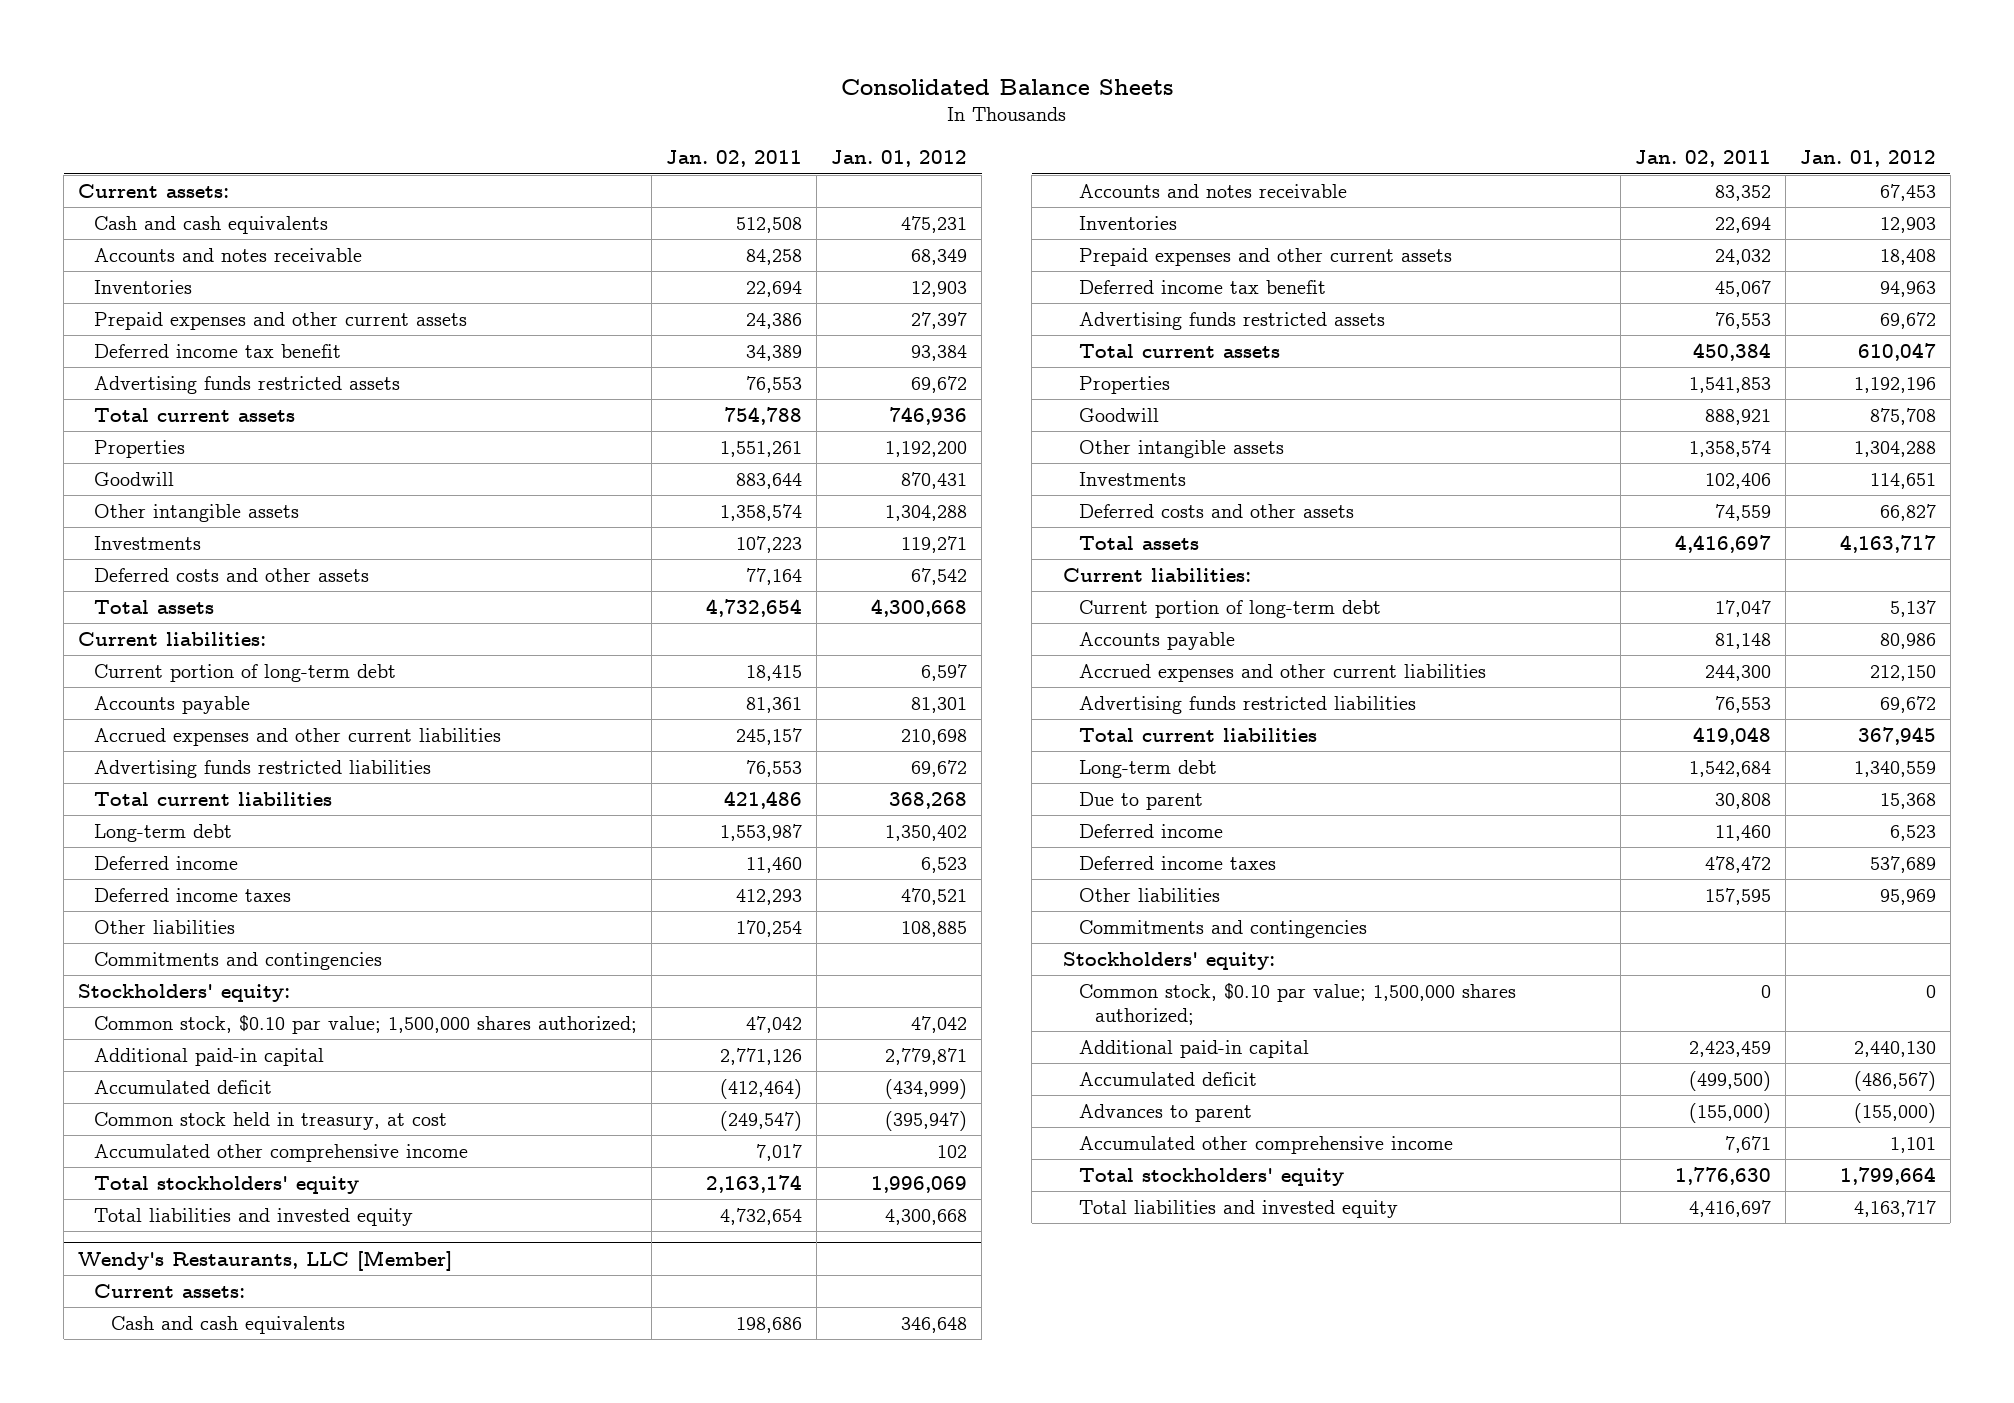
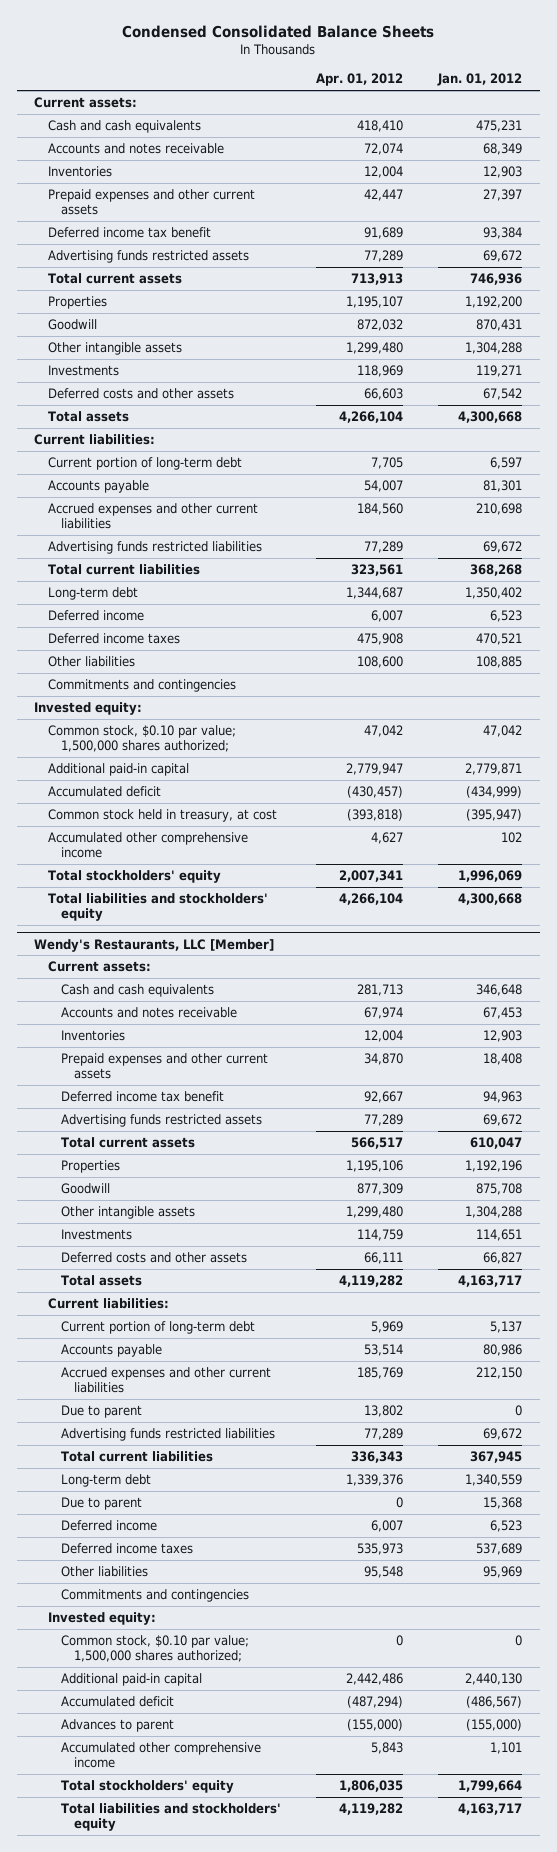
[840,78,1173,95] Consolidated Balance Sheets -> [122,24,435,38] Condensed Consolidated Balance Sheets
[666,150,803,168] Jan. 02, 2011 -> none
none -> [316,73,404,87] Apr. 01, 2012
[78,983,291,1002] Stockholders' equity: -> [34,702,143,716] Invested equity:
[94,1207,414,1226] Total liabilities and invested equity -> [47,893,268,922] Total liabilities and stockholders' equity
none -> [60,1405,142,1419] Due to parent
[1062,951,1275,970] Stockholders' equity: -> [47,1612,156,1626] Invested equity:
[1079,1199,1399,1218] Total liabilities and invested equity -> [60,1803,281,1832] Total liabilities and stockholders' equity

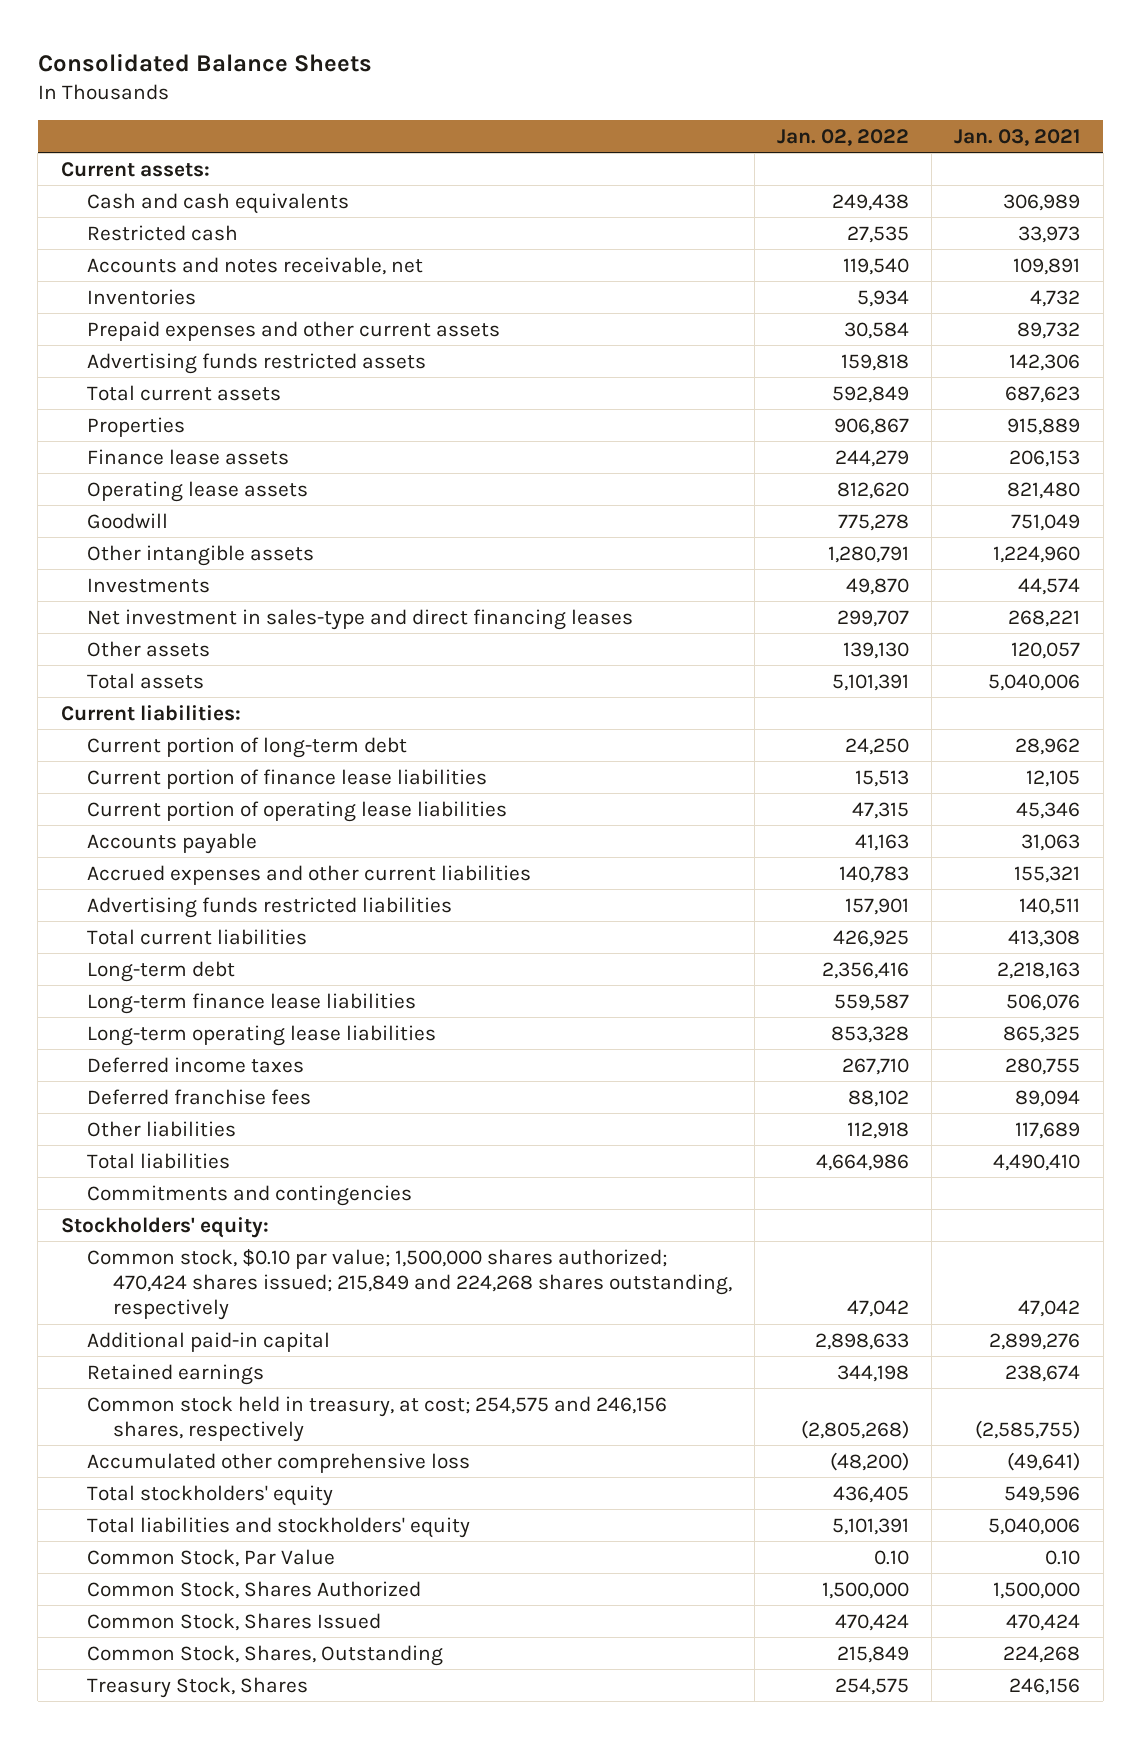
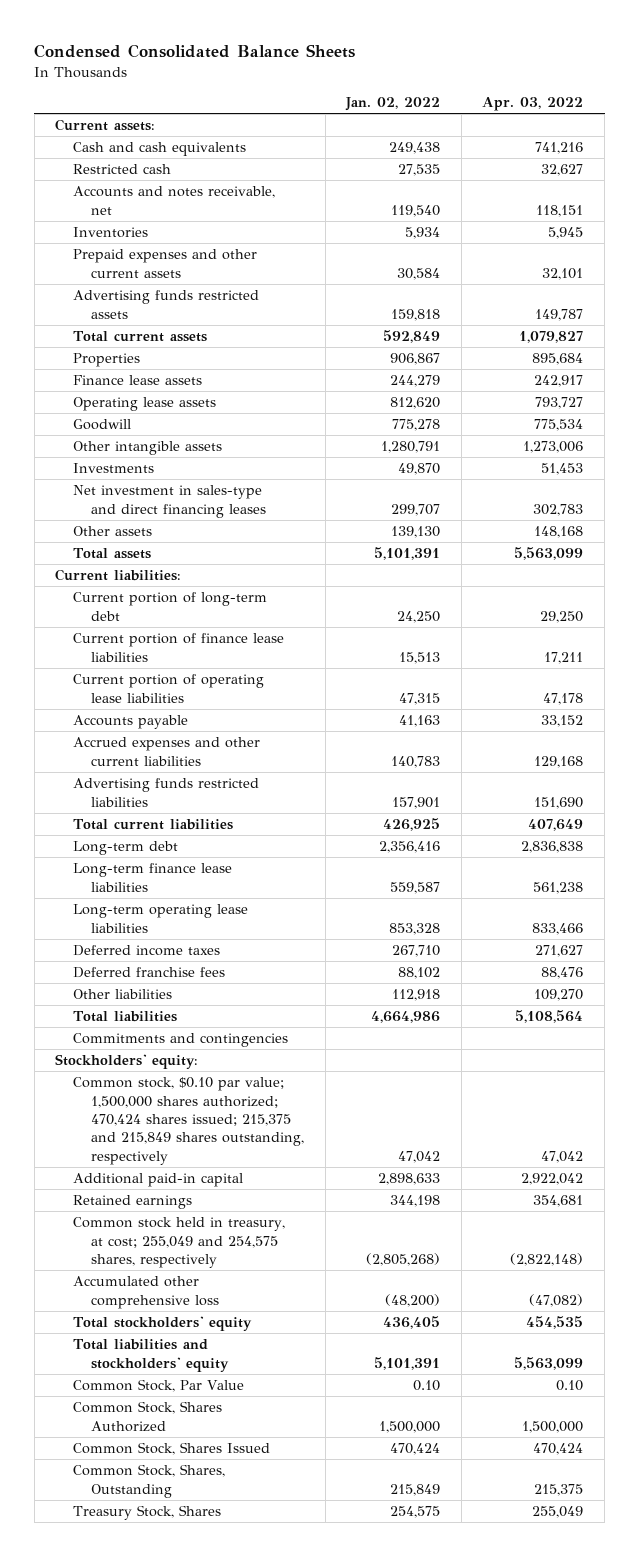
[37,52,372,72] Consolidated Balance Sheets -> [34,44,356,59] Condensed Consolidated Balance Sheets
[954,128,1081,146] Jan. 03, 2021 -> none
none -> [482,97,584,112] Apr. 03, 2022
[86,1248,733,1321] Common stock, $0.10 par value; 1,500,000 shares authorized; 470,424 shares issued; 215,849 and 224,268 shares outstanding, respectively -> [73,1077,305,1165] Common stock, $0.10 par value; 1,500,000 shares authorized; 470,424 shares issued; 215,375 and 215,849 shares outstanding, respectively
[86,1395,667,1442] Common stock held in treasury, at cost; 254,575 and 246,156 shares, respectively -> [73,1217,286,1268] Common stock held in treasury, at cost; 255,049 and 254,575 shares, respectively

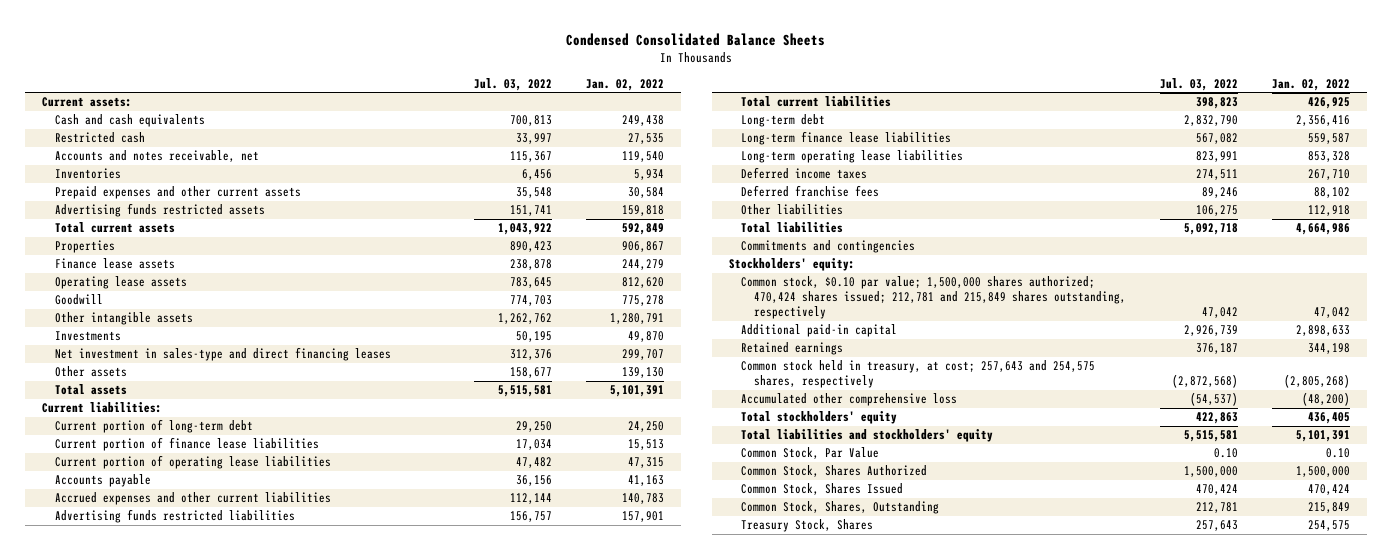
[482,97,584,112] Apr. 03, 2022 -> none
none -> [473,77,552,91] Jul. 03, 2022
[73,1077,305,1165] Common stock, $0.10 par value; 1,500,000 shares authorized; 470,424 shares issued; 215,375 and 215,849 shares outstanding, respectively -> [741,276,1127,319] Common stock, $0.10 par value; 1,500,000 shares authorized; 470,424 shares issued; 212,781 and 215,849 shares outstanding, respectively
[73,1217,286,1268] Common stock held in treasury, at cost; 255,049 and 254,575 shares, respectively -> [741,360,1096,389] Common stock held in treasury, at cost; 257,643 and 254,575 shares, respectively

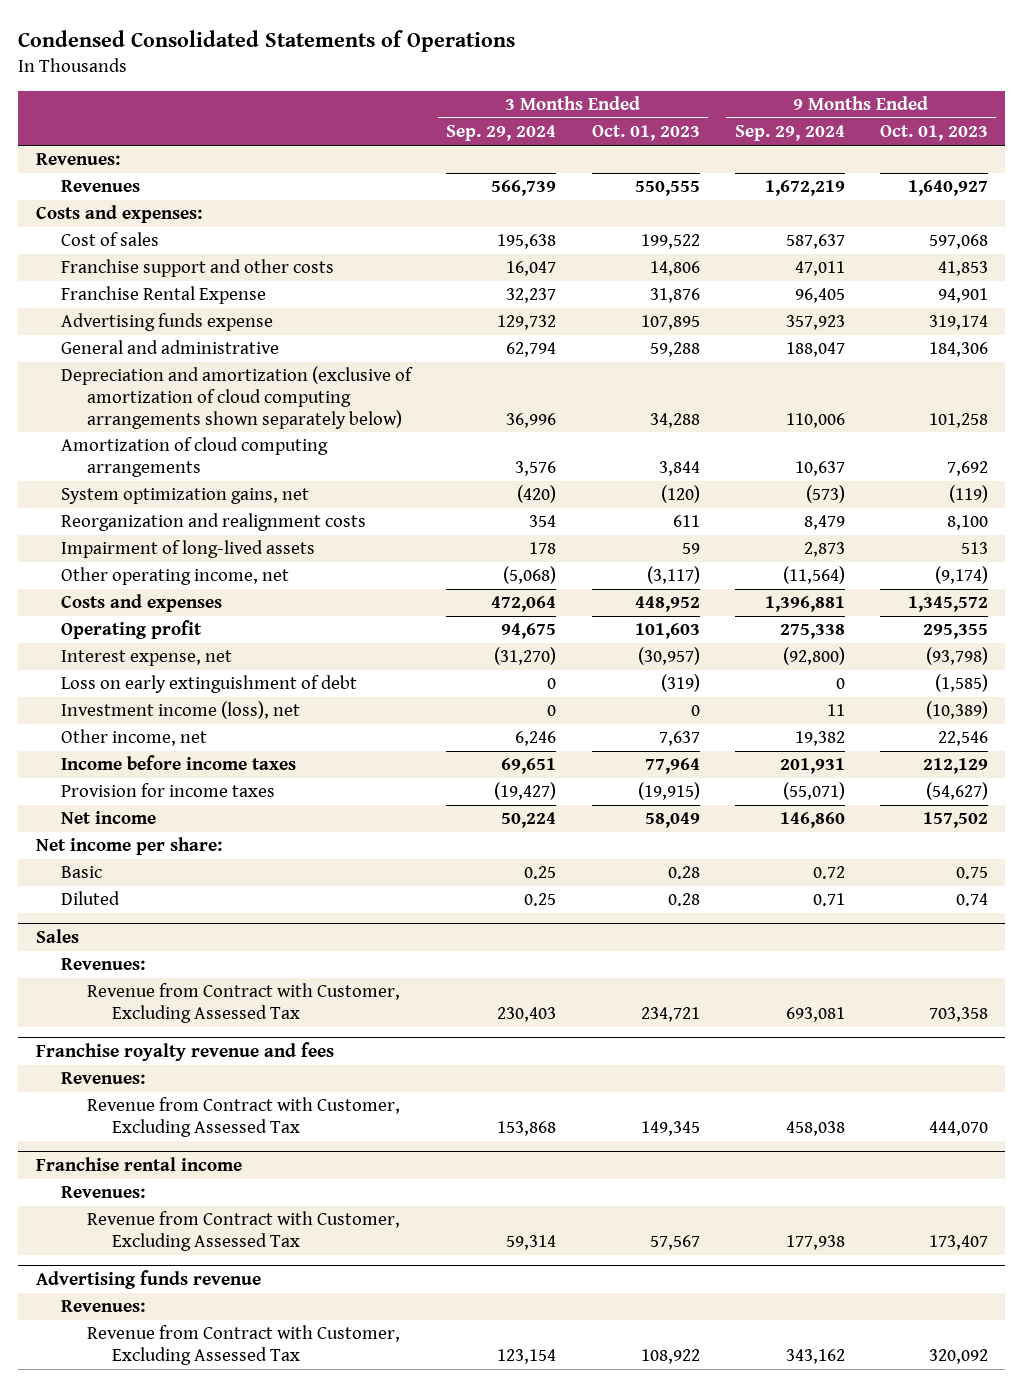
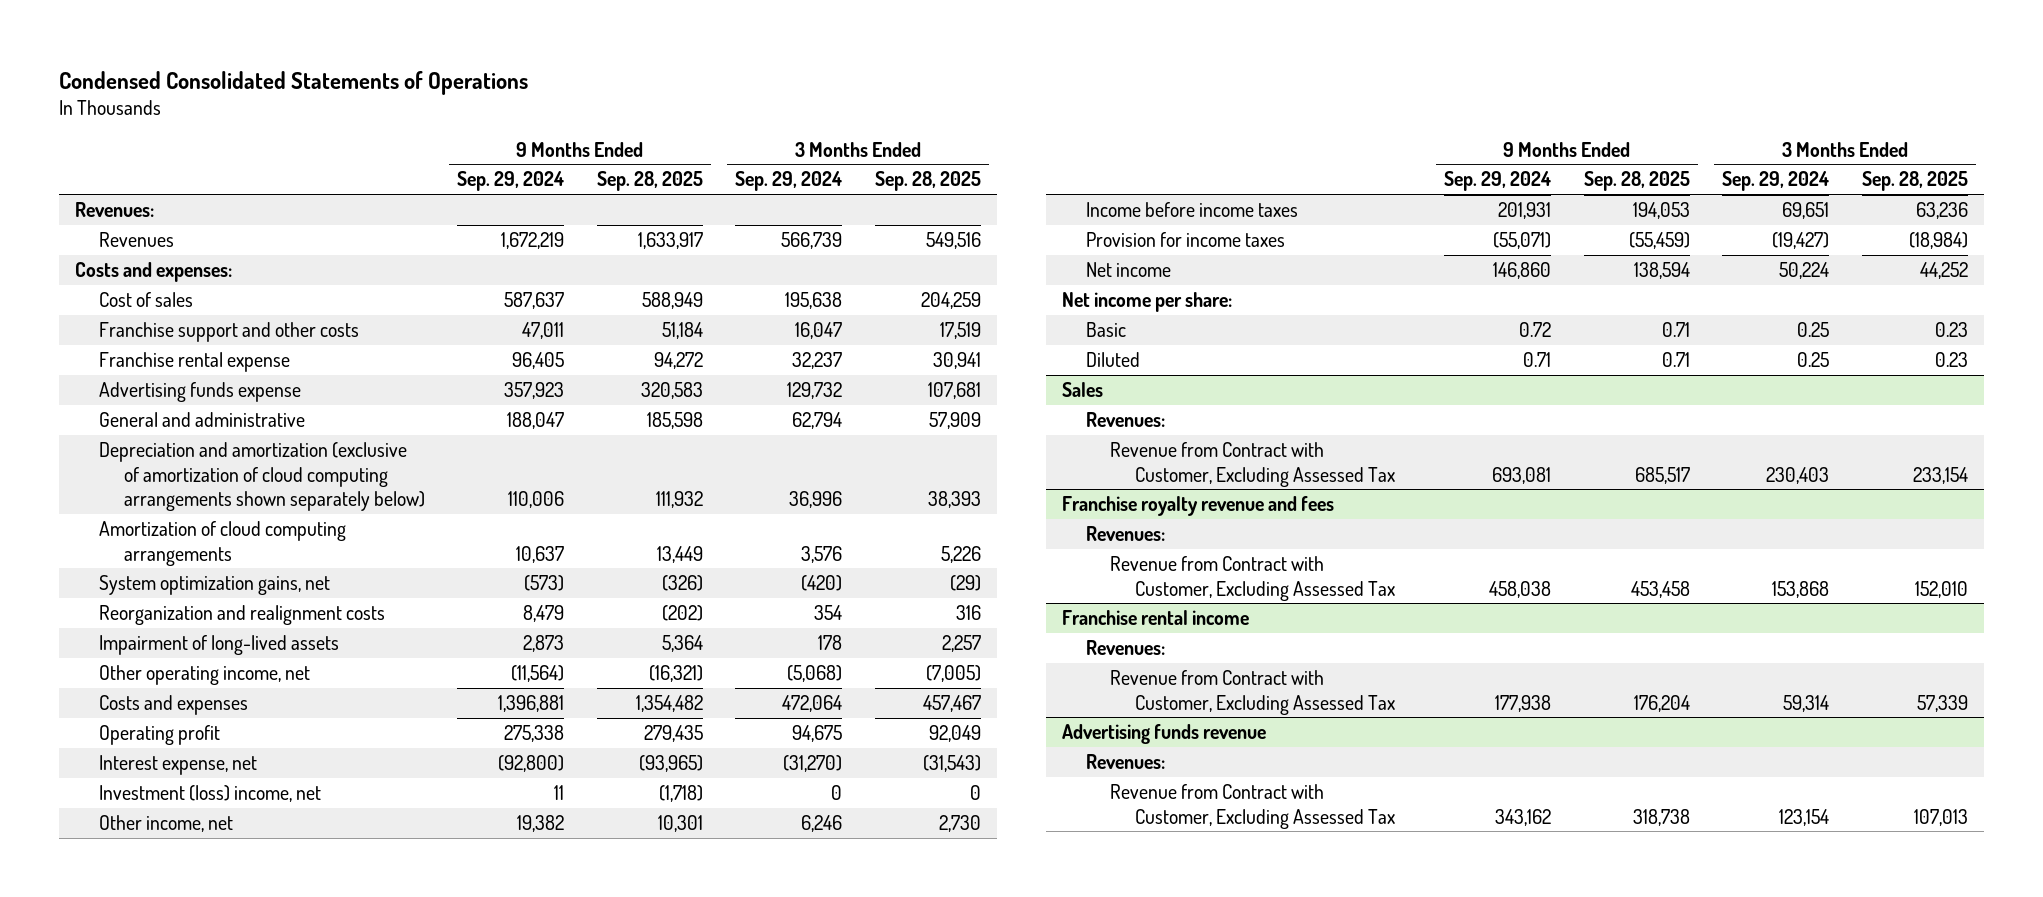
[591,125,700,142] Oct. 01, 2023 -> none
[879,125,988,142] Oct. 01, 2023 -> none
none -> [596,171,703,192] Sep. 28, 2025
none -> [874,171,981,192] Sep. 28, 2025
[61,286,267,305] Franchise Rental Expense -> [99,351,291,372] Franchise rental expense
[61,675,358,694] Loss on early extinguishment of debt -> none
[61,701,301,720] Investment income (loss), net -> [99,784,322,802] Investment (loss) income, net

